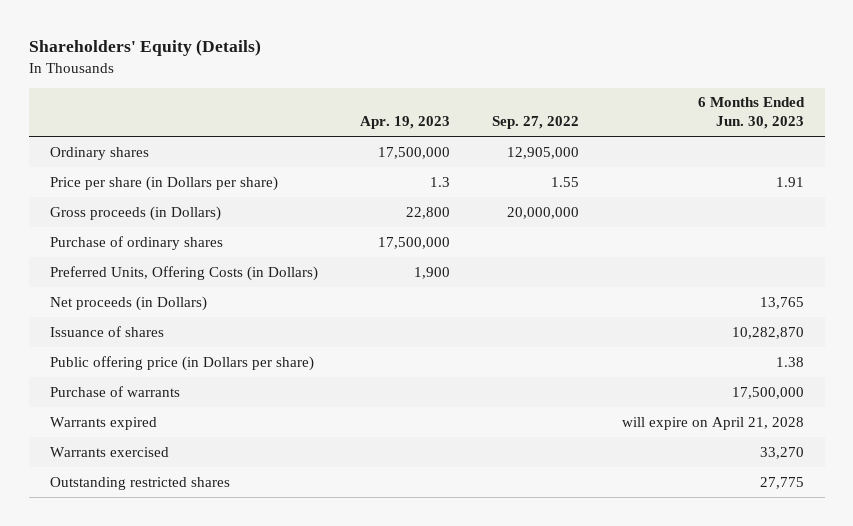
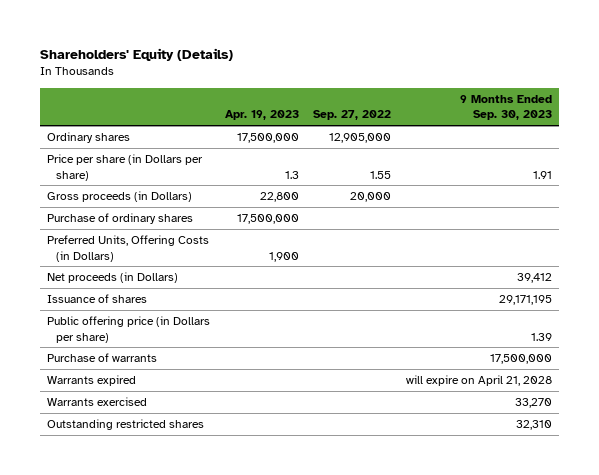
[697,97,805,130] 6 Months Ended Jun. 30, 2023 -> none
none -> [459,94,552,121] 9 Months Ended Sep. 30, 2023
[507,206,580,219] 20,000,000 -> [350,191,392,202] 20,000

